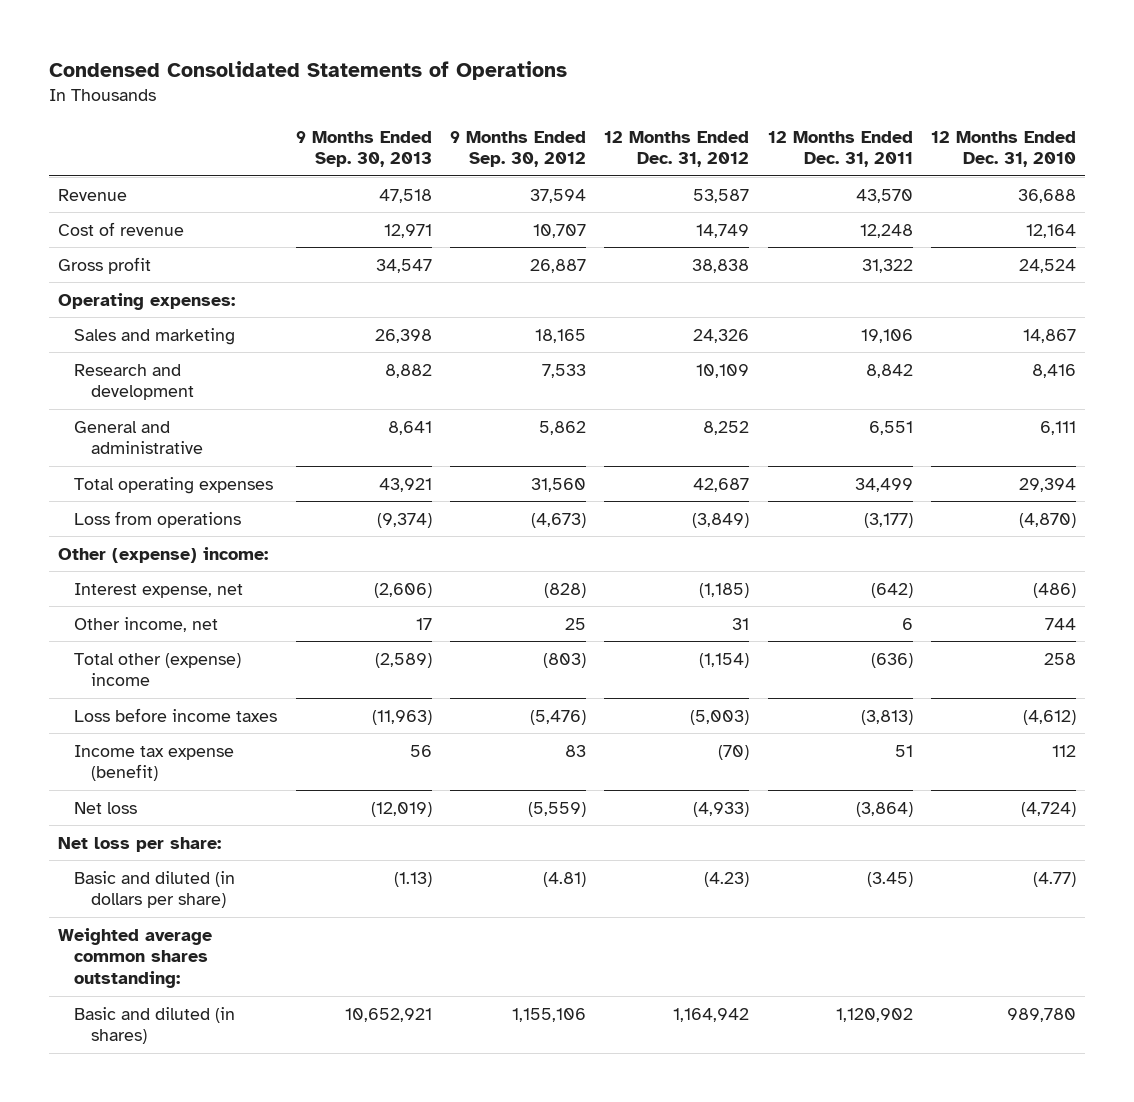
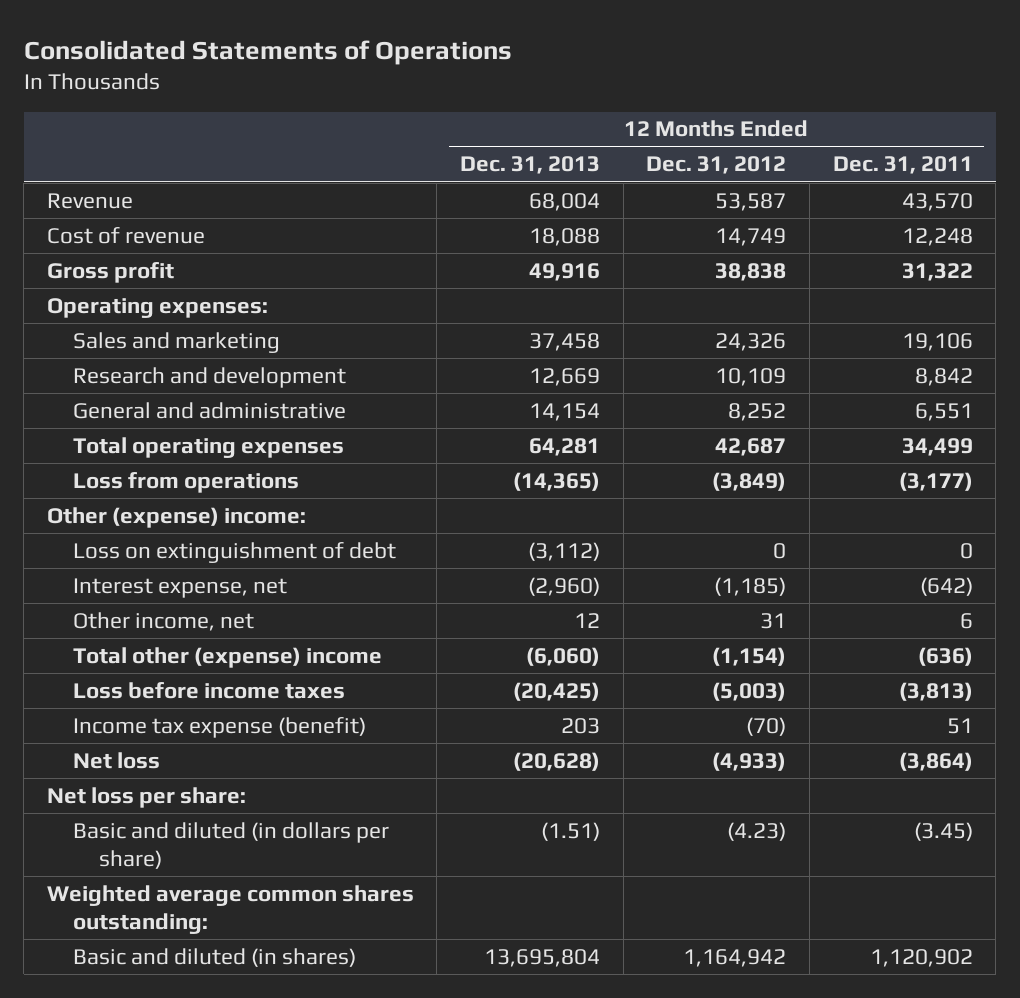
[48,60,567,80] Condensed Consolidated Statements of Operations -> [23,39,512,65] Consolidated Statements of Operations
[295,130,432,168] 9 Months Ended Sep. 30, 2013 -> none
[450,130,587,168] 9 Months Ended Sep. 30, 2012 -> none
[931,130,1077,168] 12 Months Ended Dec. 31, 2010 -> none
none -> [460,156,601,175] Dec. 31, 2013
none -> [72,541,396,563] Loss on extinguishment of debt

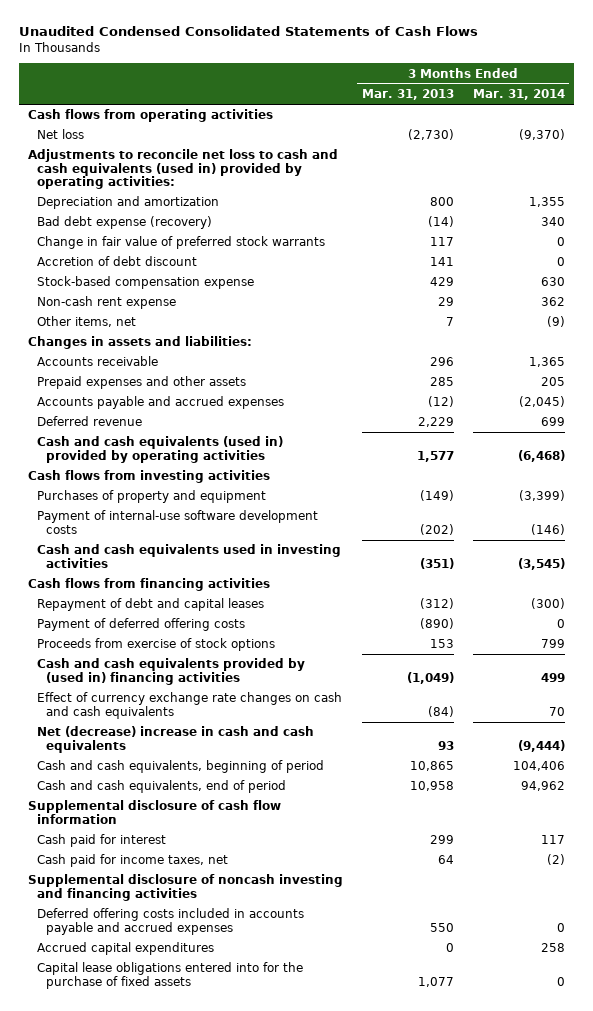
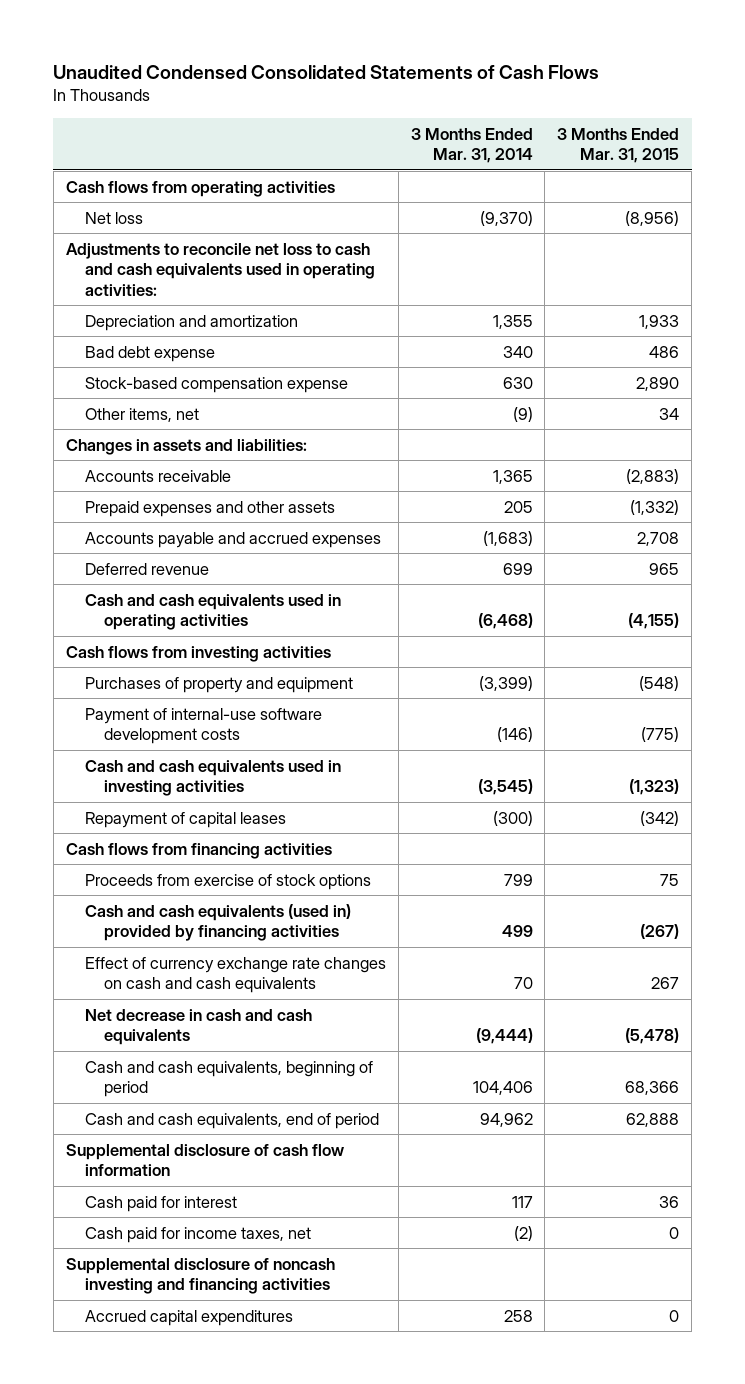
[361,89,454,101] Mar. 31, 2013 -> none
none -> [557,127,680,164] 3 Months Ended Mar. 31, 2015
[28,149,339,189] Adjustments to reconcile net loss to cash and cash equivalents (used in) provided by operating activities: -> [65,242,375,296] Adjustments to reconcile net loss to cash and cash equivalents used in operating activities:
[36,236,325,250] Change in fair value of preferred stock warrants -> none
[36,256,197,267] Accretion of debt discount -> none
[36,216,212,230] Bad debt expense (recovery) -> [84,345,215,362] Bad debt expense
[36,296,176,310] Non-cash rent expense -> none
[518,396,565,408] (2,045) -> [482,530,533,546] (1,683)
[36,436,283,463] Cash and cash equivalents (used in) provided by operating activities -> [84,593,341,631] Cash and cash equivalents used in operating activities
none -> [84,811,286,828] Repayment of capital leases
[36,598,264,612] Repayment of debt and capital leases -> none
[36,618,245,632] Payment of deferred offering costs -> none
[36,658,305,685] Cash and cash equivalents provided by (used in) financing activities -> [84,903,351,942] Cash and cash equivalents (used in) provided by financing activities
[36,726,314,753] Net (decrease) increase in cash and cash equivalents -> [84,1008,312,1046] Net decrease in cash and cash equivalents
[36,908,304,935] Deferred offering costs included in accounts payable and accrued expenses -> none
[36,962,303,989] Capital lease obligations entered into for the purchase of fixed assets -> none

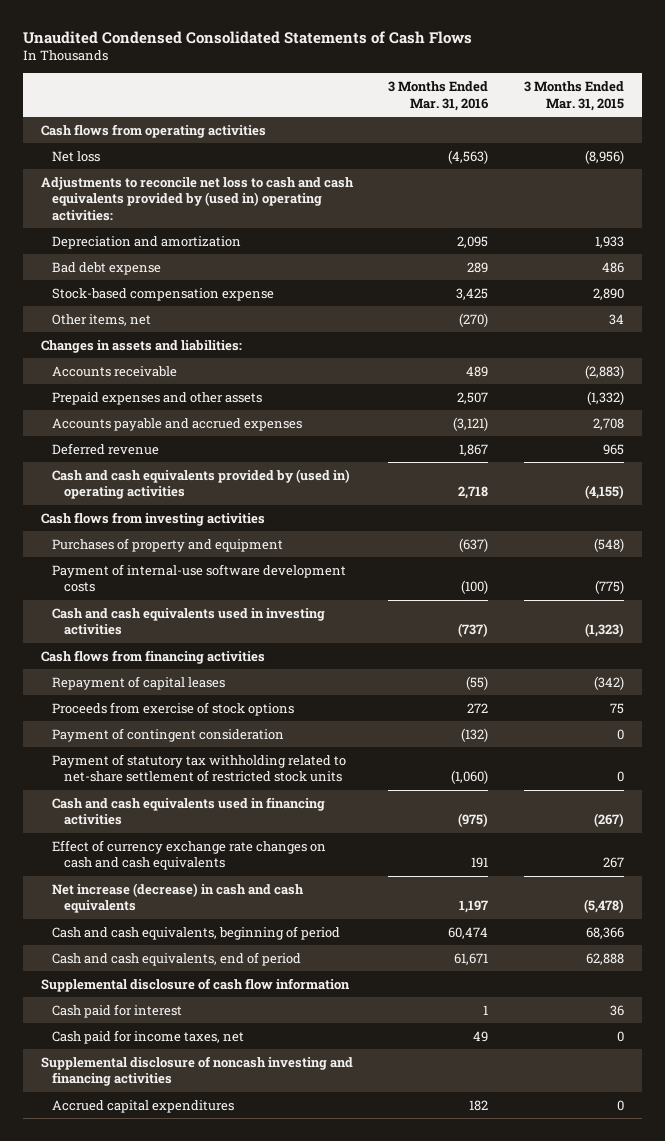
[410,127,533,164] 3 Months Ended Mar. 31, 2014 -> none
none -> [388,81,489,111] 3 Months Ended Mar. 31, 2016
[65,242,375,296] Adjustments to reconcile net loss to cash and cash equivalents used in operating activities: -> [40,176,354,222] Adjustments to reconcile net loss to cash and cash equivalents provided by (used in) operating activities:
[84,593,341,631] Cash and cash equivalents used in operating activities -> [52,468,351,500] Cash and cash equivalents provided by (used in) operating activities
[84,811,286,828] Repayment of capital leases -> [52,675,226,690] Repayment of capital leases
none -> [52,727,285,742] Payment of contingent consideration
none -> [52,753,347,783] Payment of statutory tax withholding related to net-share settlement of restricted stock units
[84,903,351,942] Cash and cash equivalents (used in) provided by financing activities -> [52,796,326,826] Cash and cash equivalents used in financing activities
[84,1008,312,1046] Net decrease in cash and cash equivalents -> [52,882,305,914] Net increase (decrease) in cash and cash equivalents

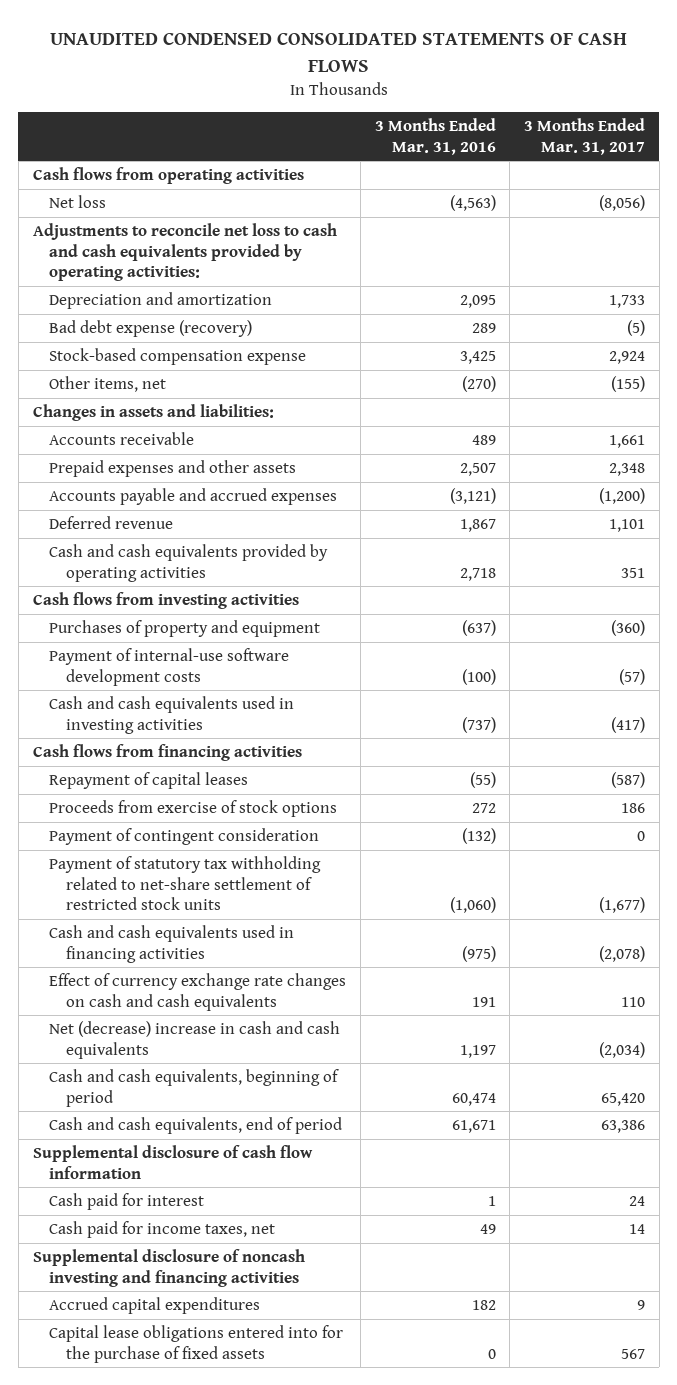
[22,30,472,44] Unaudited Condensed Consolidated Statements of Cash Flows -> [49,32,627,72] UNAUDITED CONDENSED CONSOLIDATED STATEMENTS OF CASH FLOWS
[524,81,625,111] 3 Months Ended Mar. 31, 2015 -> none
none -> [523,118,645,155] 3 Months Ended Mar. 31, 2017
[40,176,354,222] Adjustments to reconcile net loss to cash and cash equivalents provided by (used in) operating activities: -> [32,223,337,282] Adjustments to reconcile net loss to cash and cash equivalents provided by operating activities:
[52,261,162,275] Bad debt expense -> [49,320,253,338] Bad debt expense (recovery)
[52,468,351,500] Cash and cash equivalents provided by (used in) operating activities -> [49,544,329,582] Cash and cash equivalents provided by operating activities
[52,882,305,914] Net increase (decrease) in cash and cash equivalents -> [49,1021,341,1059] Net (decrease) increase in cash and cash equivalents
none -> [49,1325,344,1363] Capital lease obligations entered into for the purchase of fixed assets

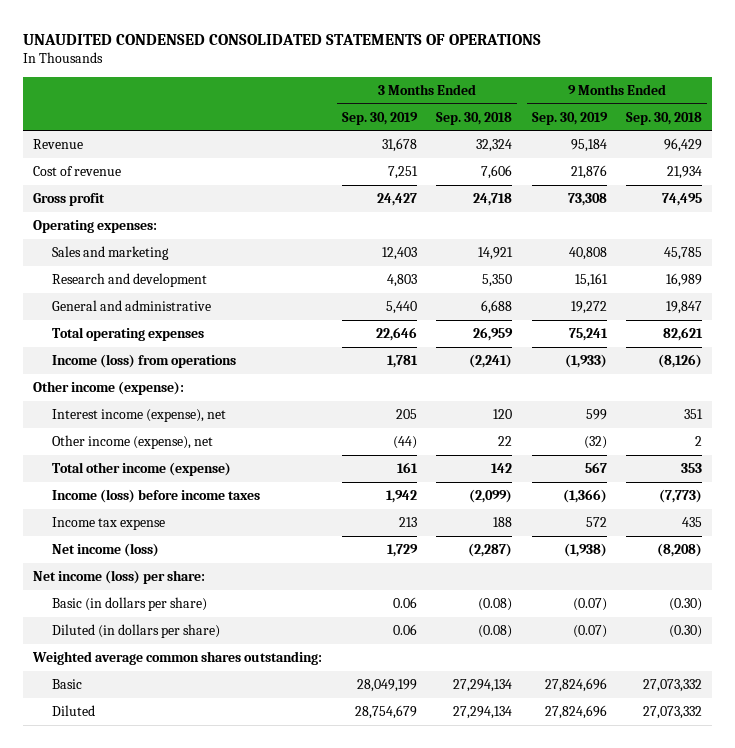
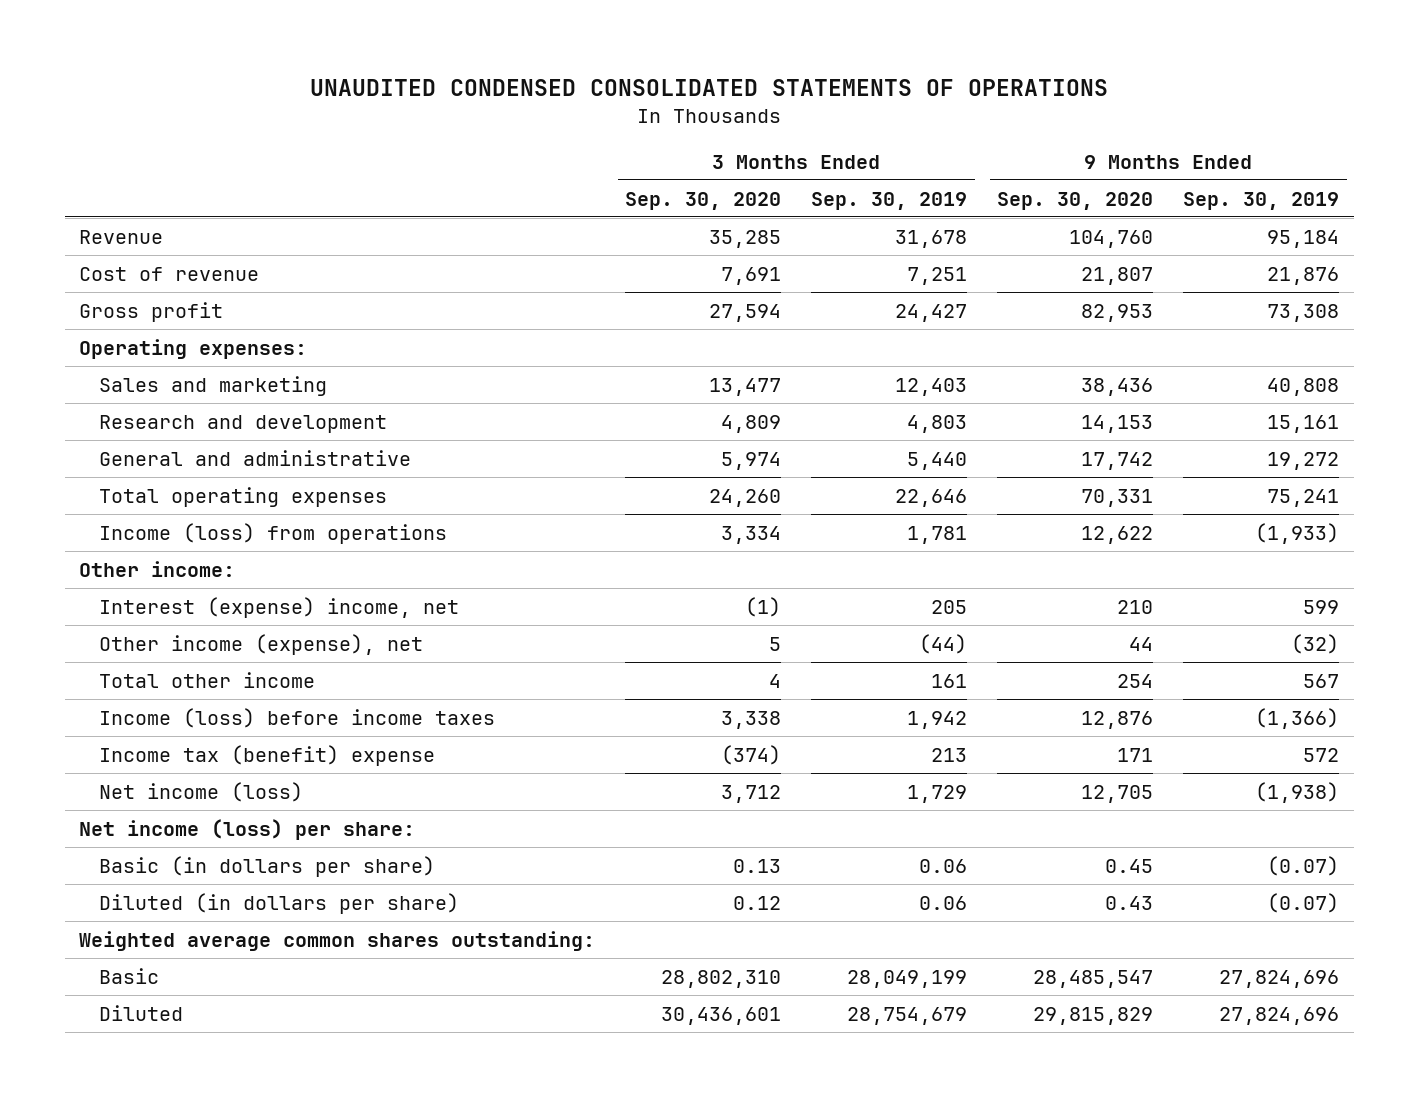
[436,111,513,125] Sep. 30, 2018 -> none
[626,111,703,125] Sep. 30, 2018 -> none
none -> [625,191,782,210] Sep. 30, 2020
none -> [997,191,1154,210] Sep. 30, 2020
[33,380,185,395] Other income (expense): -> [79,560,236,577] Other income:
[51,408,226,422] Interest income (expense), net -> [98,596,459,618] Interest (expense) income, net
[51,461,231,476] Total other income (expense) -> [98,671,315,688] Total other income
[51,516,165,530] Income tax expense -> [98,744,435,766] Income tax (benefit) expense

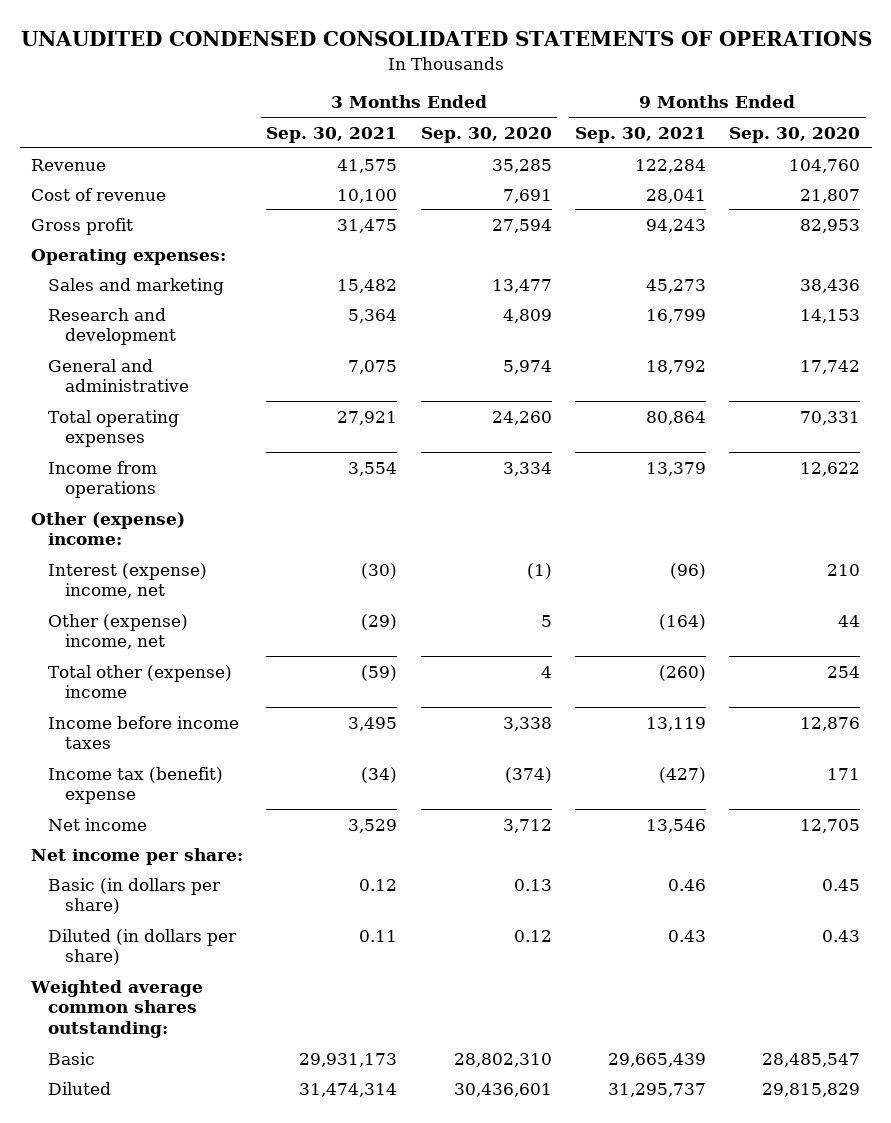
[811,191,968,210] Sep. 30, 2019 -> none
[1183,191,1340,210] Sep. 30, 2019 -> none
none -> [266,126,398,143] Sep. 30, 2021
none -> [574,126,706,143] Sep. 30, 2021
[98,522,447,544] Income (loss) from operations -> [48,460,158,499] Income from operations
[79,560,236,577] Other income: -> [31,511,186,546] Other (expense) income:
[98,633,423,655] Other income (expense), net -> [48,613,189,650] Other (expense) income, net
[98,671,315,688] Total other income -> [48,664,233,699] Total other (expense) income
[98,707,495,728] Income (loss) before income taxes -> [48,715,240,750] Income before income taxes
[98,781,303,802] Net income (loss) -> [48,817,148,831] Net income
[79,818,416,840] Net income (loss) per share: -> [31,847,244,865] Net income per share:

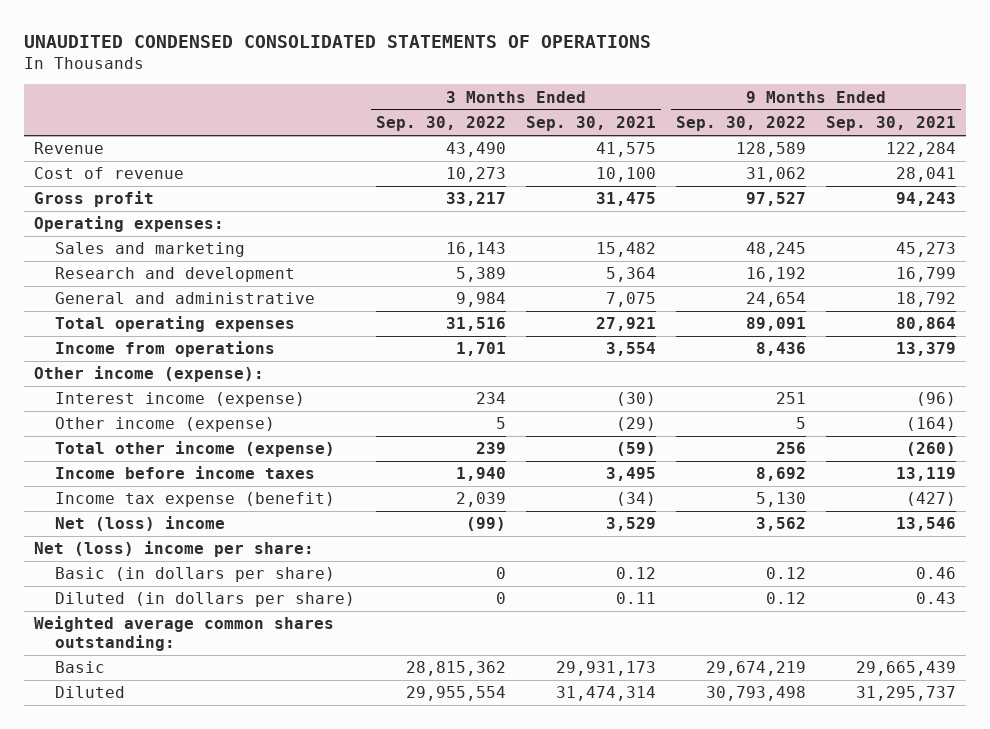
[420,126,552,143] Sep. 30, 2020 -> none
[728,126,860,143] Sep. 30, 2020 -> none
none -> [375,116,506,132] Sep. 30, 2022
none -> [675,116,806,132] Sep. 30, 2022
[31,511,186,546] Other (expense) income: -> [33,366,264,383] Other income (expense):
[48,562,208,599] Interest (expense) income, net -> [55,392,306,408] Interest income (expense)
[48,613,189,650] Other (expense) income, net -> [55,417,276,433] Other income (expense)
[48,664,233,699] Total other (expense) income -> [55,441,336,458] Total other income (expense)
[48,766,224,805] Income tax (benefit) expense -> [55,492,336,508] Income tax expense (benefit)
[48,817,148,831] Net income -> [55,516,226,532] Net (loss) income
[31,847,244,865] Net income per share: -> [33,541,314,558] Net (loss) income per share:

